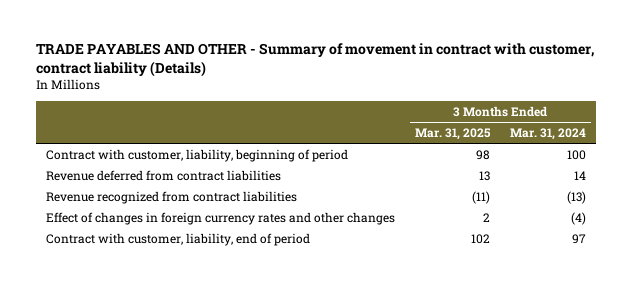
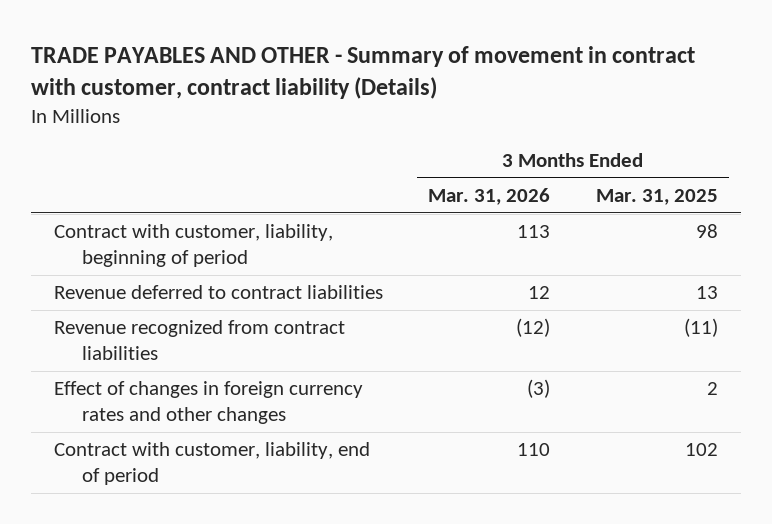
[509,128,586,141] Mar. 31, 2024 -> none
none -> [428,188,551,206] Mar. 31, 2026
[45,169,281,181] Revenue deferred from contract liabilities -> [53,285,383,300] Revenue deferred to contract liabilities

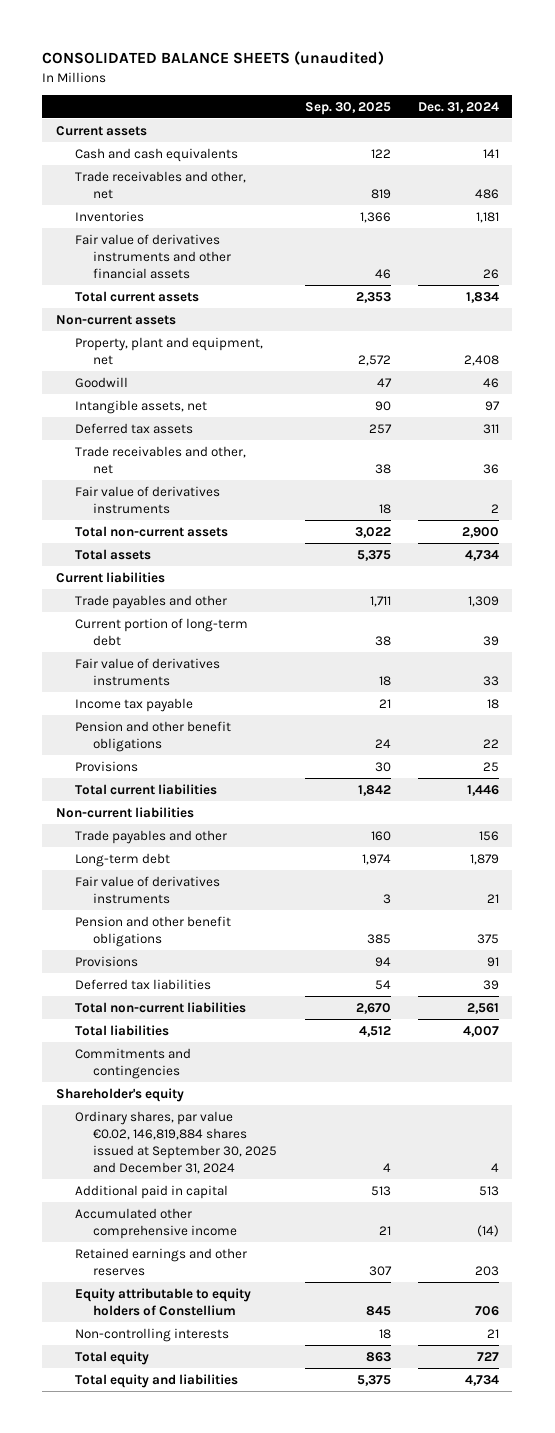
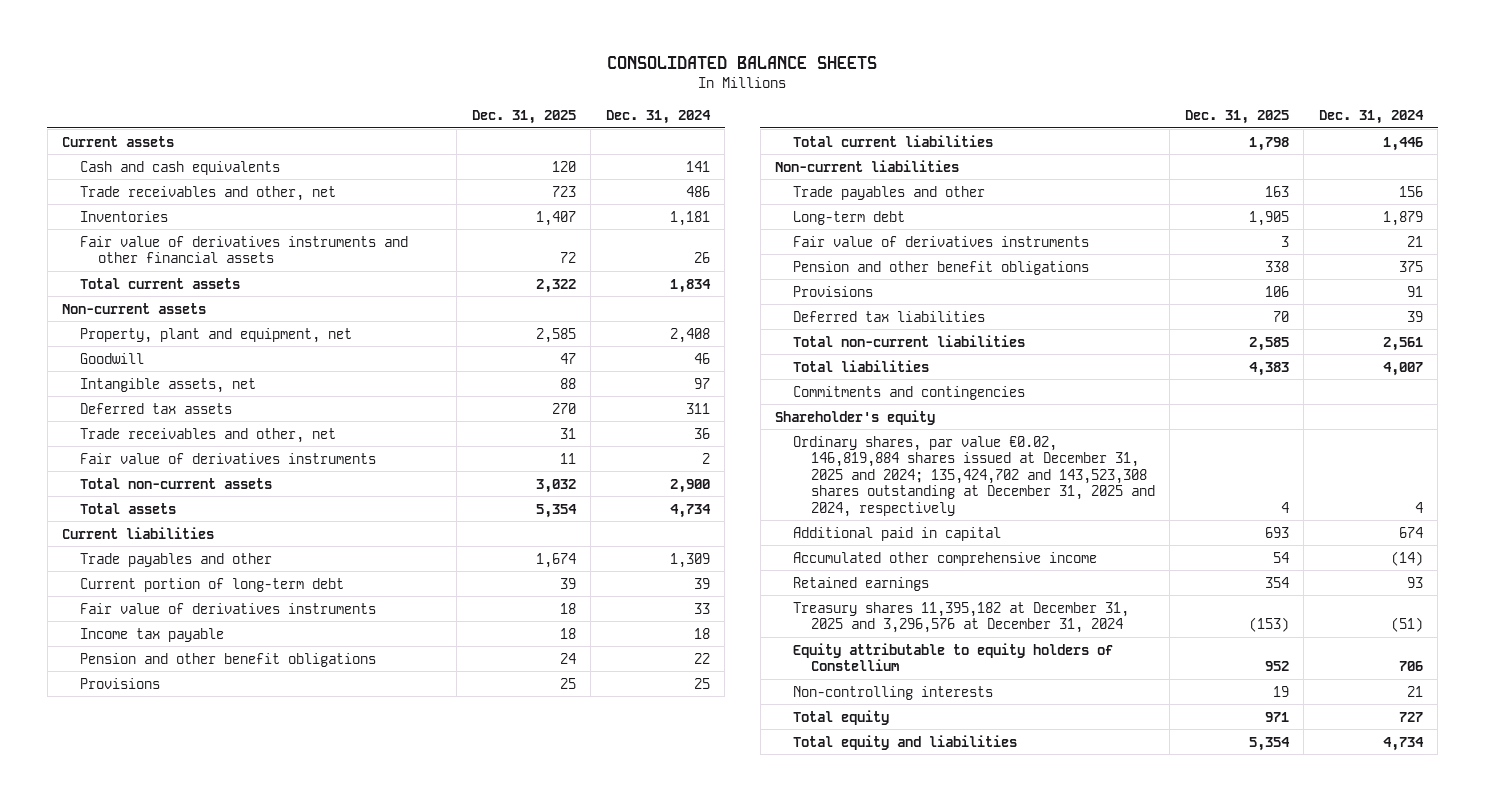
[42,51,385,66] CONSOLIDATED BALANCE SHEETS (unaudited) -> [607,56,878,70] CONSOLIDATED BALANCE SHEETS
[304,101,391,115] Sep. 30, 2025 -> none
none -> [471,110,576,125] Dec. 31, 2025
[74,1110,278,1175] Ordinary shares, par value €0.02, 146,819,884 shares issued at September 30, 2025 and December 31, 2024 -> [793,435,1156,517] Ordinary shares, par value €0.02, 146,819,884 shares issued at December 31, 2025 and 2024; 135,424,702 and 143,523,308 shares outstanding at December 31, 2025 and 2024, respectively
[478,1185,499,1196] 513 -> [1398,526,1423,538] 674
[74,1247,247,1276] Retained earnings and other reserves -> none
none -> [793,576,930,591] Retained earnings
none -> [793,601,1130,634] Treasury shares 11,395,182 at December 31, 2025 and 3,296,576 at December 31, 2024

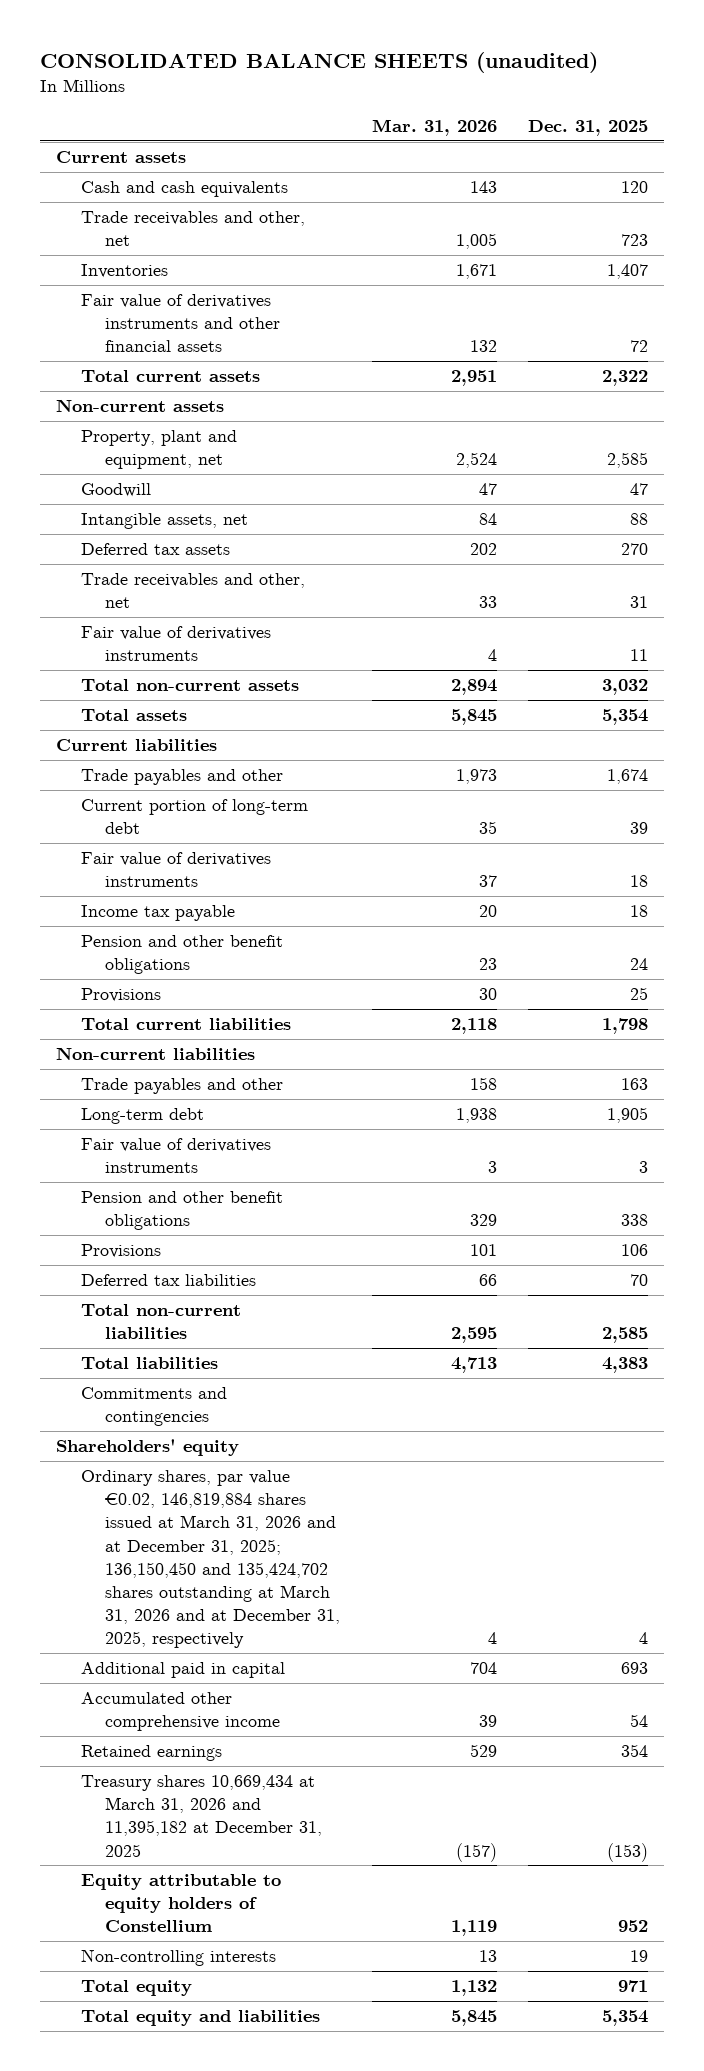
[607,56,878,70] CONSOLIDATED BALANCE SHEETS -> [40,52,599,74] CONSOLIDATED BALANCE SHEETS (unaudited)
[605,110,711,125] Dec. 31, 2024 -> none
none -> [371,118,497,136] Mar. 31, 2026
[775,409,936,425] Shareholder's equity -> [56,1439,240,1457] Shareholders' equity
[793,435,1156,517] Ordinary shares, par value €0.02, 146,819,884 shares issued at December 31, 2025 and 2024; 135,424,702 and 143,523,308 shares outstanding at December 31, 2025 and 2024, respectively -> [80,1470,341,1648] Ordinary shares, par value €0.02, 146,819,884 shares issued at March 31, 2026 and at December 31, 2025; 136,150,450 and 135,424,702 shares outstanding at March 31, 2026 and at December 31, 2025, respectively
[793,601,1130,634] Treasury shares 11,395,182 at December 31, 2025 and 3,296,576 at December 31, 2024 -> [80,1775,323,1857] Treasury shares 10,669,434 at March 31, 2026 and 11,395,182 at December 31, 2025

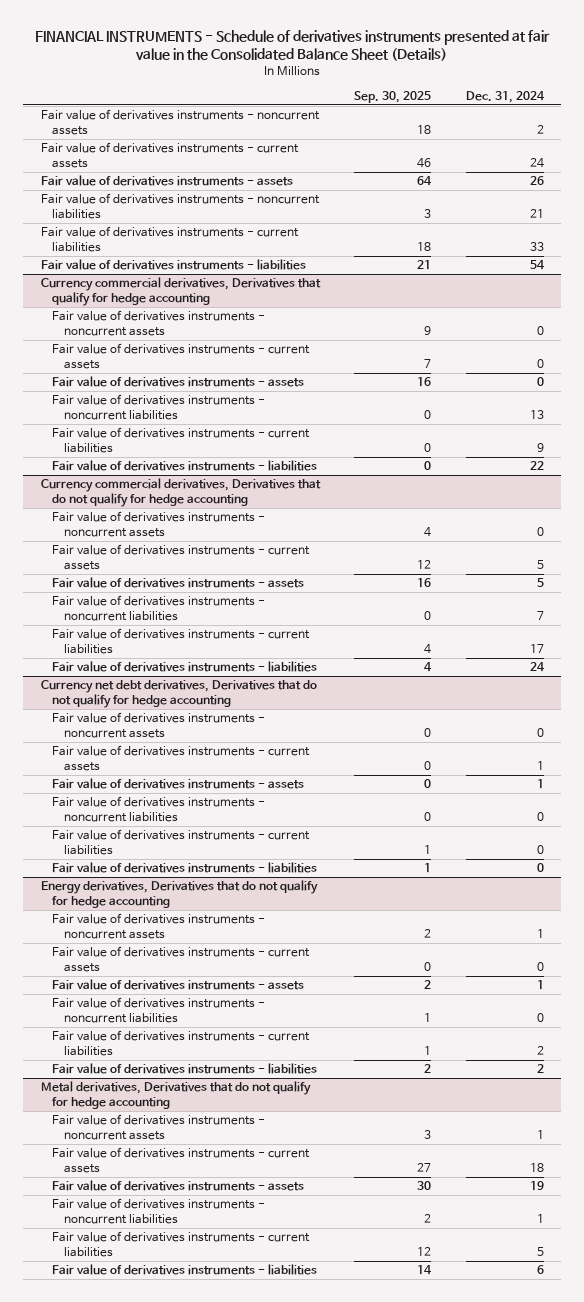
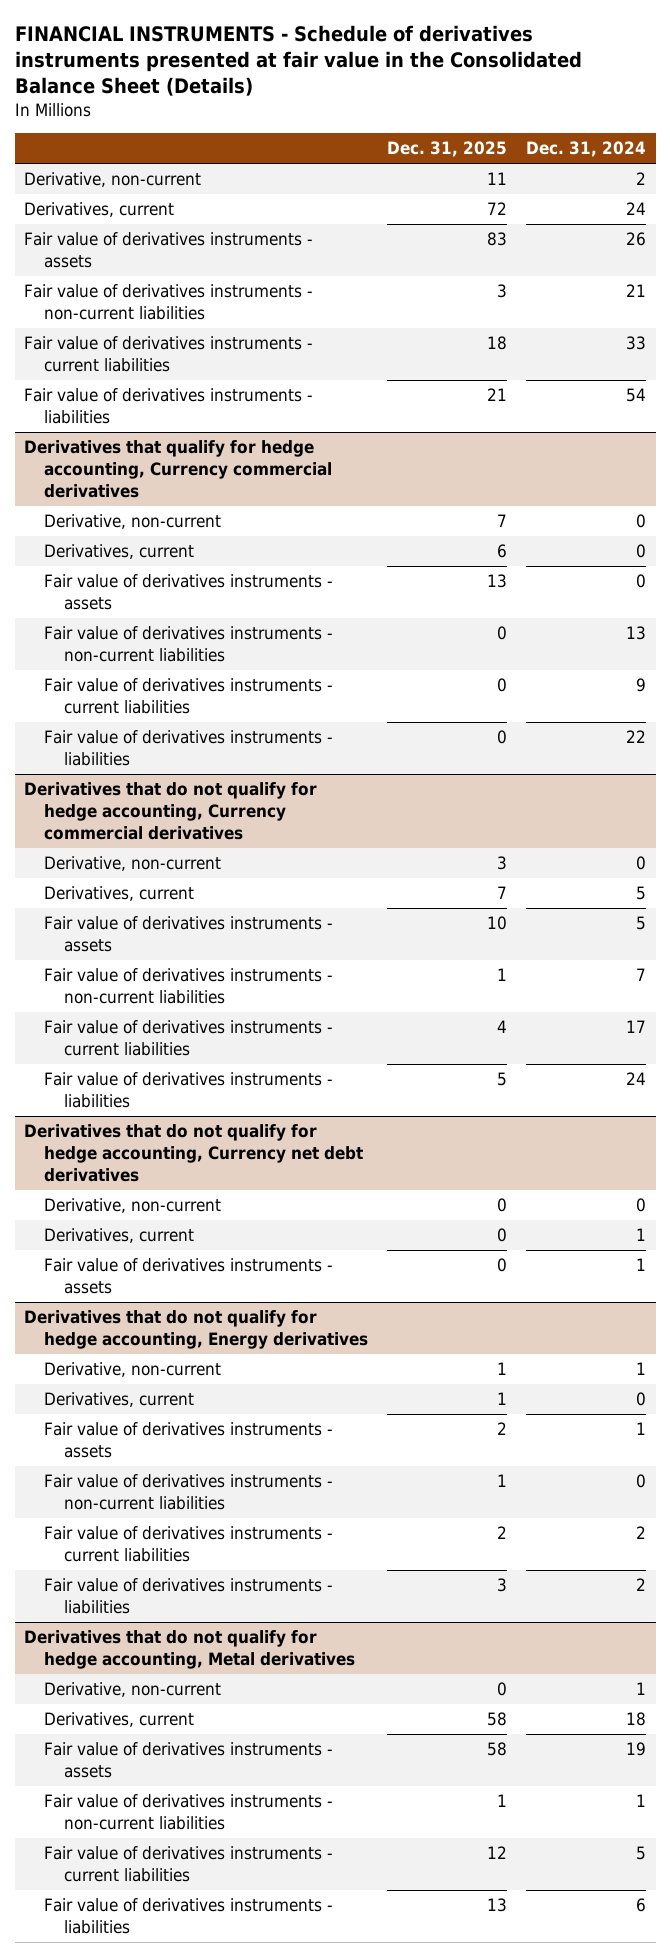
[354,90,432,103] Sep. 30, 2025 -> none
none -> [387,141,508,158] Dec. 31, 2025
[40,109,320,135] Fair value of derivatives instruments - noncurrent assets -> [24,172,202,188] Derivative, non-current
[40,142,299,168] Fair value of derivatives instruments - current assets -> [24,202,175,218] Derivatives, current
[40,193,320,219] Fair value of derivatives instruments - noncurrent liabilities -> [24,284,314,321] Fair value of derivatives instruments - non-current liabilities
[40,277,321,306] Currency commercial derivatives, Derivatives that qualify for hedge accounting -> [24,440,333,499] Derivatives that qualify for hedge accounting, Currency commercial derivatives
[52,310,266,336] Fair value of derivatives instruments - noncurrent assets -> [44,514,222,530] Derivative, non-current
[52,343,311,369] Fair value of derivatives instruments - current assets -> [44,544,195,560] Derivatives, current
[52,394,266,420] Fair value of derivatives instruments - noncurrent liabilities -> [44,626,334,663] Fair value of derivatives instruments - non-current liabilities
[40,478,321,507] Currency commercial derivatives, Derivatives that do not qualify for hedge accounting -> [24,782,318,841] Derivatives that do not qualify for hedge accounting, Currency commercial derivatives
[52,511,266,537] Fair value of derivatives instruments - noncurrent assets -> [44,856,222,872] Derivative, non-current
[52,544,311,570] Fair value of derivatives instruments - current assets -> [44,886,195,902] Derivatives, current
[52,595,266,621] Fair value of derivatives instruments - noncurrent liabilities -> [44,968,334,1005] Fair value of derivatives instruments - non-current liabilities
[40,680,317,708] Currency net debt derivatives, Derivatives that do not qualify for hedge accounting -> [24,1124,364,1183] Derivatives that do not qualify for hedge accounting, Currency net debt derivatives
[52,712,266,738] Fair value of derivatives instruments - noncurrent assets -> [44,1198,222,1214] Derivative, non-current
[52,745,311,771] Fair value of derivatives instruments - current assets -> [44,1228,195,1244] Derivatives, current
[52,796,266,822] Fair value of derivatives instruments - noncurrent liabilities -> none
[52,829,311,855] Fair value of derivatives instruments - current liabilities -> none
[52,862,318,874] Fair value of derivatives instruments - liabilities -> none
[40,880,318,908] Energy derivatives, Derivatives that do not qualify for hedge accounting -> [24,1310,369,1350] Derivatives that do not qualify for hedge accounting, Energy derivatives
[52,913,266,939] Fair value of derivatives instruments - noncurrent assets -> [44,1362,222,1378] Derivative, non-current
[52,946,311,972] Fair value of derivatives instruments - current assets -> [44,1392,195,1408] Derivatives, current
[52,997,266,1023] Fair value of derivatives instruments - noncurrent liabilities -> [44,1474,334,1511] Fair value of derivatives instruments - non-current liabilities
[40,1081,311,1109] Metal derivatives, Derivatives that do not qualify for hedge accounting -> [24,1630,356,1670] Derivatives that do not qualify for hedge accounting, Metal derivatives
[52,1114,266,1140] Fair value of derivatives instruments - noncurrent assets -> [44,1682,222,1698] Derivative, non-current
[52,1147,311,1173] Fair value of derivatives instruments - current assets -> [44,1712,195,1728] Derivatives, current
[52,1198,266,1224] Fair value of derivatives instruments - noncurrent liabilities -> [44,1794,334,1831] Fair value of derivatives instruments - non-current liabilities

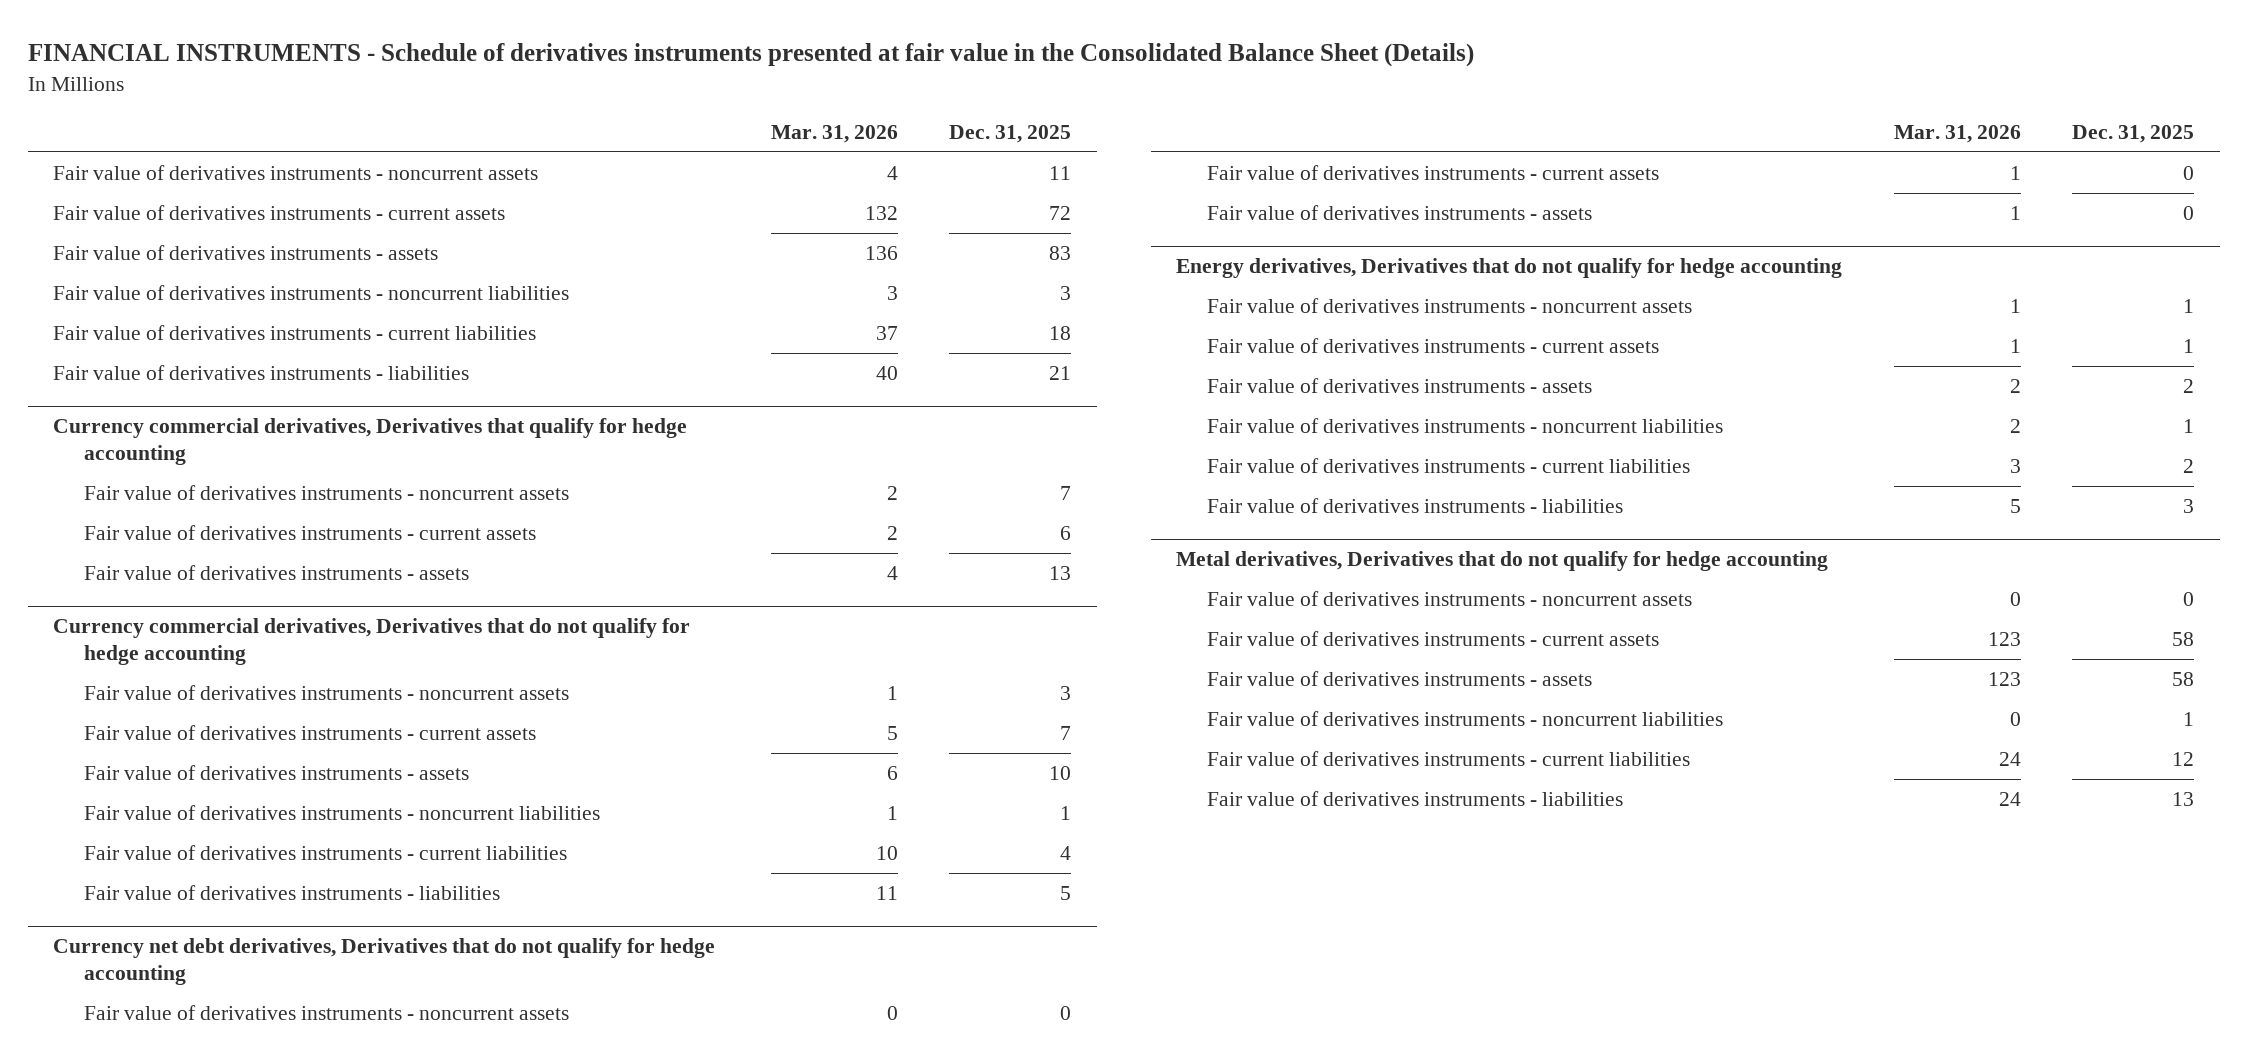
[526,141,647,158] Dec. 31, 2024 -> none
none -> [770,125,898,144] Mar. 31, 2026
[24,172,202,188] Derivative, non-current -> [53,164,539,180] Fair value of derivatives instruments - noncurrent assets
[24,202,175,218] Derivatives, current -> [53,204,506,220] Fair value of derivatives instruments - current assets
[24,284,314,321] Fair value of derivatives instruments - non-current liabilities -> [53,284,570,300] Fair value of derivatives instruments - noncurrent liabilities
[24,440,333,499] Derivatives that qualify for hedge accounting, Currency commercial derivatives -> [53,418,688,466] Currency commercial derivatives, Derivatives that qualify for hedge accounting
[44,514,222,530] Derivative, non-current -> [83,484,569,500] Fair value of derivatives instruments - noncurrent assets
[44,544,195,560] Derivatives, current -> [83,524,536,540] Fair value of derivatives instruments - current assets
[44,626,334,663] Fair value of derivatives instruments - non-current liabilities -> none
[44,678,334,715] Fair value of derivatives instruments - current liabilities -> none
[44,730,334,767] Fair value of derivatives instruments - liabilities -> none
[24,782,318,841] Derivatives that do not qualify for hedge accounting, Currency commercial derivatives -> [53,618,691,666] Currency commercial derivatives, Derivatives that do not qualify for hedge accounting
[44,856,222,872] Derivative, non-current -> [83,684,569,700] Fair value of derivatives instruments - noncurrent assets
[44,886,195,902] Derivatives, current -> [83,724,536,740] Fair value of derivatives instruments - current assets
[44,968,334,1005] Fair value of derivatives instruments - non-current liabilities -> [83,804,600,820] Fair value of derivatives instruments - noncurrent liabilities
[24,1124,364,1183] Derivatives that do not qualify for hedge accounting, Currency net debt derivatives -> [53,938,716,986] Currency net debt derivatives, Derivatives that do not qualify for hedge accounting
[44,1198,222,1214] Derivative, non-current -> [83,1004,569,1020] Fair value of derivatives instruments - noncurrent assets
[44,1228,195,1244] Derivatives, current -> [1207,164,1660,180] Fair value of derivatives instruments - current assets
[24,1310,369,1350] Derivatives that do not qualify for hedge accounting, Energy derivatives -> [1176,258,1843,279] Energy derivatives, Derivatives that do not qualify for hedge accounting
[44,1362,222,1378] Derivative, non-current -> [1207,297,1693,313] Fair value of derivatives instruments - noncurrent assets
[44,1392,195,1408] Derivatives, current -> [1207,337,1660,353] Fair value of derivatives instruments - current assets
[44,1474,334,1511] Fair value of derivatives instruments - non-current liabilities -> [1207,417,1724,433] Fair value of derivatives instruments - noncurrent liabilities
[24,1630,356,1670] Derivatives that do not qualify for hedge accounting, Metal derivatives -> [1176,551,1829,572] Metal derivatives, Derivatives that do not qualify for hedge accounting
[44,1682,222,1698] Derivative, non-current -> [1207,590,1693,606] Fair value of derivatives instruments - noncurrent assets
[44,1712,195,1728] Derivatives, current -> [1207,630,1660,646] Fair value of derivatives instruments - current assets
[44,1794,334,1831] Fair value of derivatives instruments - non-current liabilities -> [1207,710,1724,726] Fair value of derivatives instruments - noncurrent liabilities

